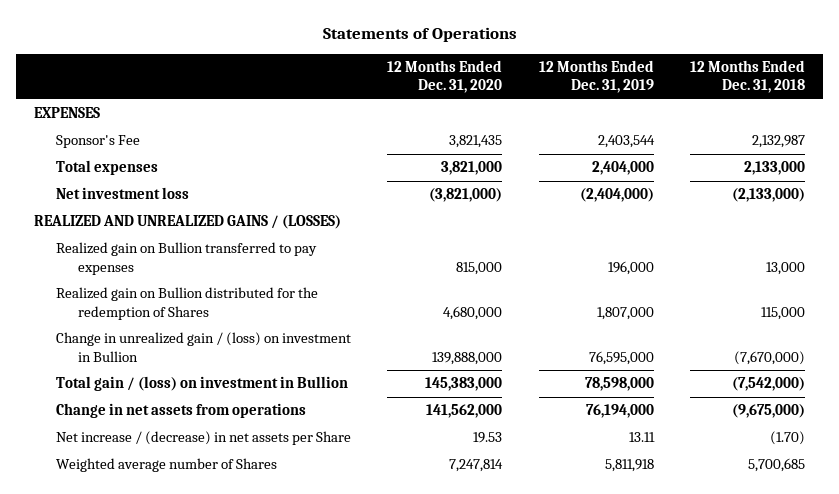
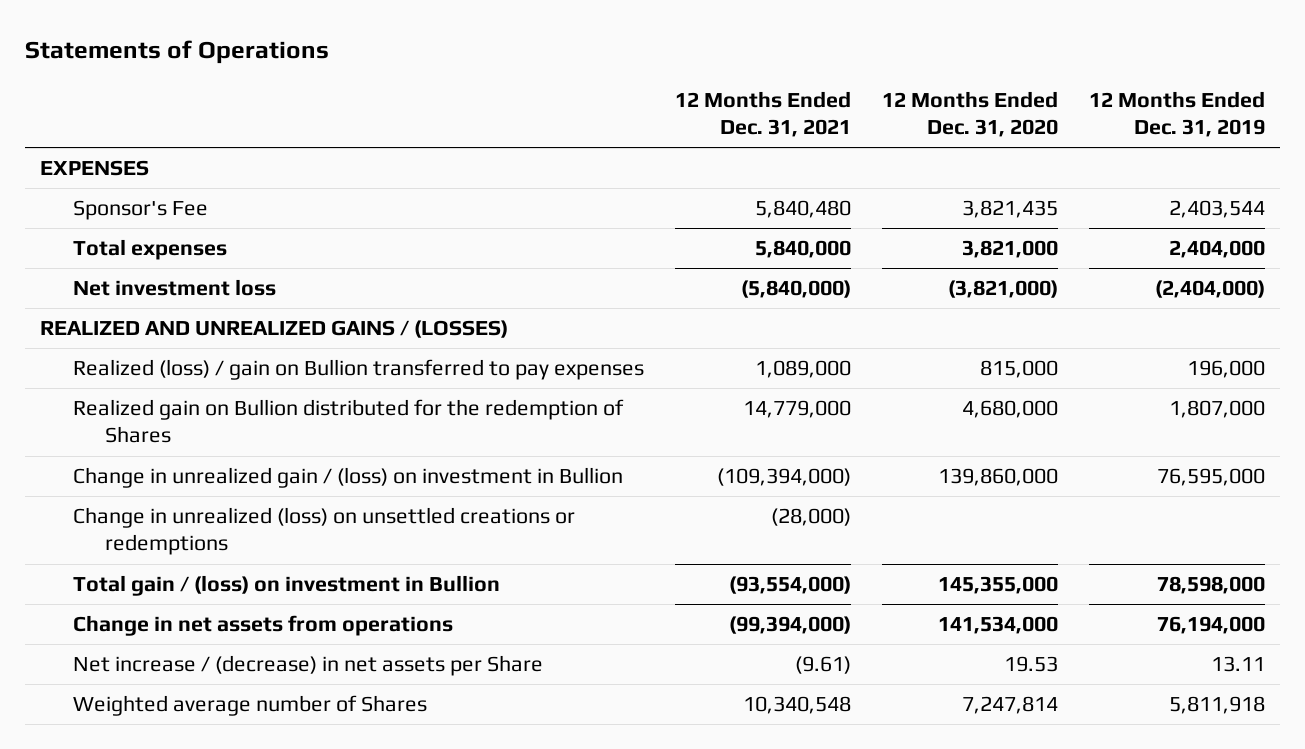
[690,60,806,94] 12 Months Ended Dec. 31, 2018 -> none
none -> [674,90,851,137] 12 Months Ended Dec. 31, 2021
[56,242,318,275] Realized gain on Bullion transferred to pay expenses -> [72,359,644,381] Realized (loss) / gain on Bullion transferred to pay expenses
[432,351,503,365] 139,888,000 -> [937,468,1058,487] 139,860,000
none -> [72,507,575,556] Change in unrealized (loss) on unsettled creations or redemptions
[425,377,503,392] 145,383,000 -> [937,576,1058,595] 145,355,000
[426,404,503,419] 141,562,000 -> [937,616,1058,635] 141,534,000

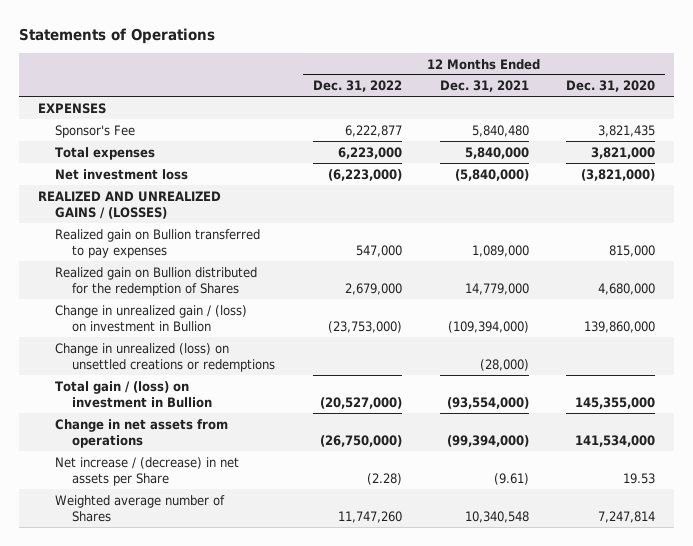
[1088,90,1265,137] 12 Months Ended Dec. 31, 2019 -> none
none -> [312,80,402,93] Dec. 31, 2022
[72,359,644,381] Realized (loss) / gain on Bullion transferred to pay expenses -> [55,228,261,259] Realized gain on Bullion transferred to pay expenses

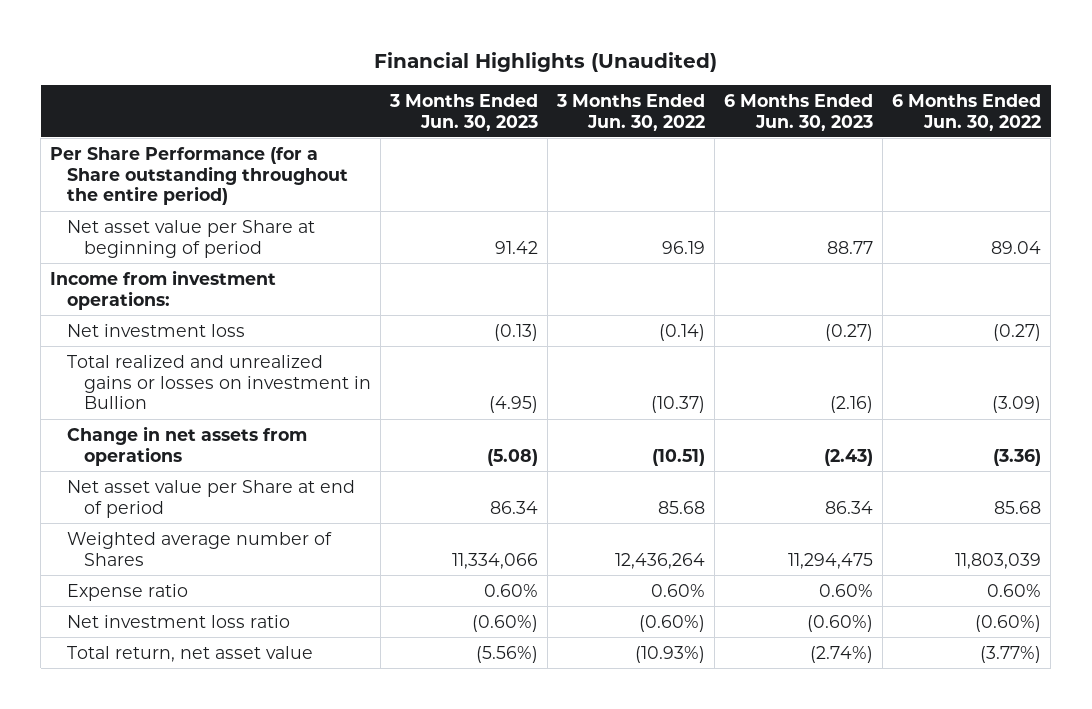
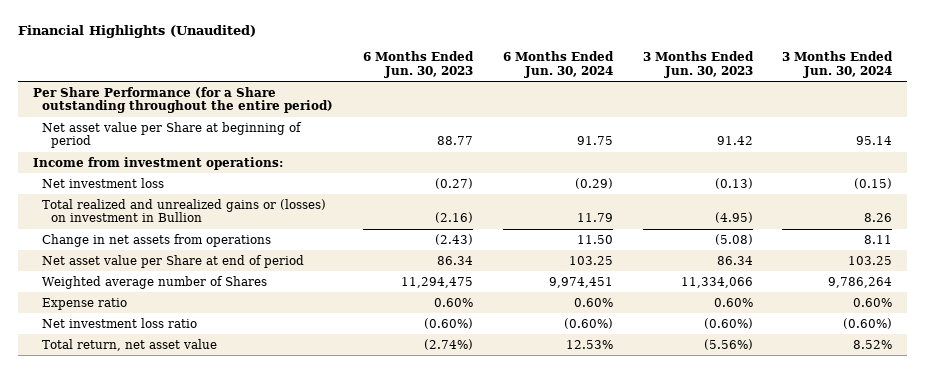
[556,93,706,131] 3 Months Ended Jun. 30, 2022 -> none
[892,93,1042,131] 6 Months Ended Jun. 30, 2022 -> none
none -> [502,51,614,78] 6 Months Ended Jun. 30, 2024
none -> [782,51,894,78] 3 Months Ended Jun. 30, 2024
[67,354,372,410] Total realized and unrealized gains or losses on investment in Bullion -> [41,198,326,223] Total realized and unrealized gains or (losses) on investment in Bullion

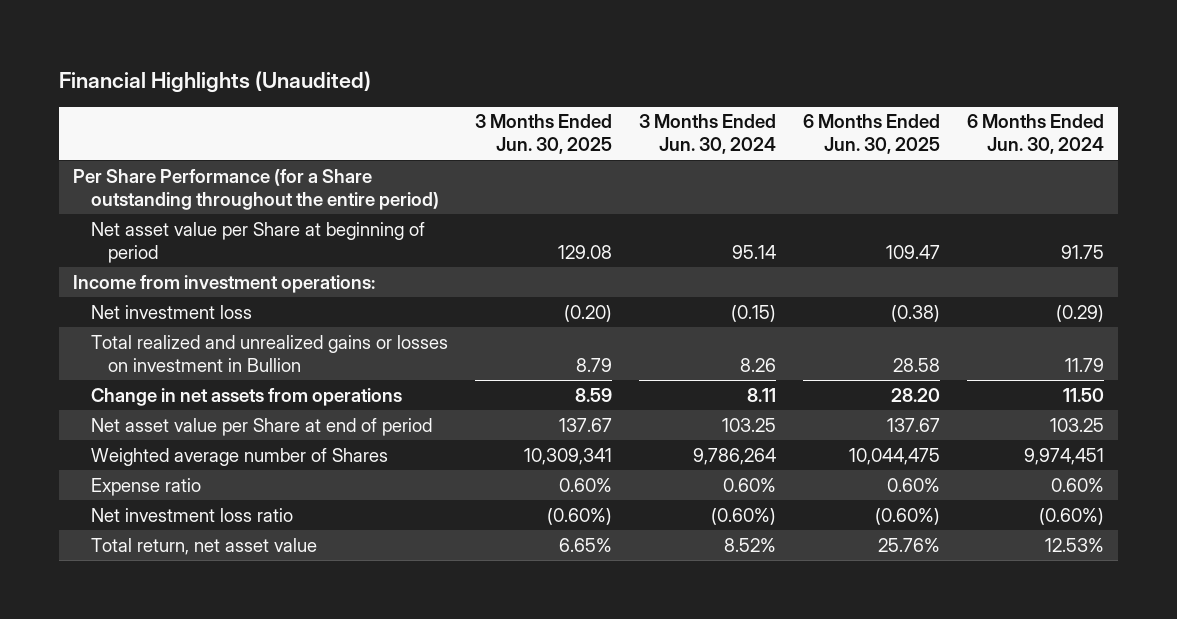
[362,51,474,78] 6 Months Ended Jun. 30, 2023 -> none
[642,51,754,78] 3 Months Ended Jun. 30, 2023 -> none
none -> [474,114,612,155] 3 Months Ended Jun. 30, 2025
none -> [803,114,941,155] 6 Months Ended Jun. 30, 2025
[41,198,326,223] Total realized and unrealized gains or (losses) on investment in Bullion -> [90,334,448,372] Total realized and unrealized gains or losses on investment in Bullion

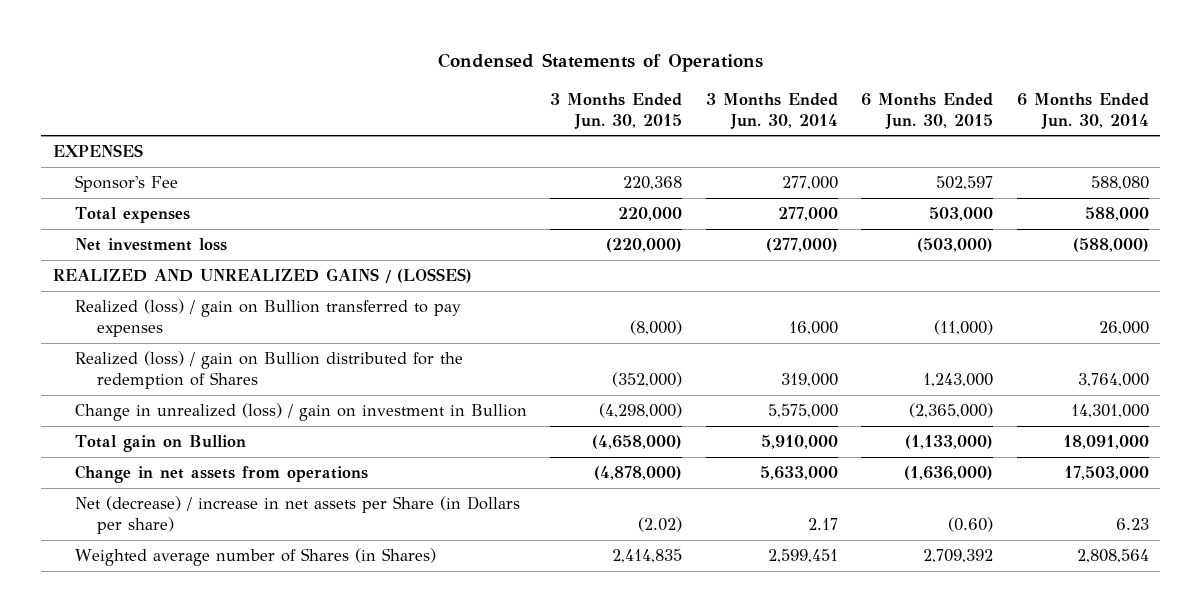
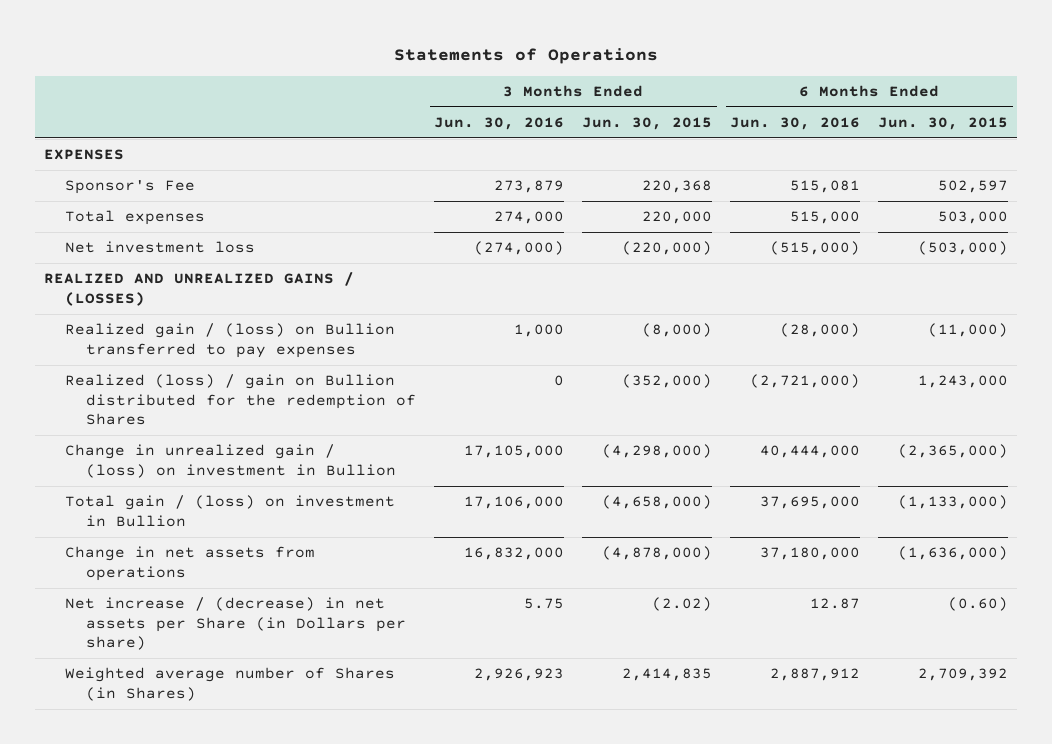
[437,52,763,72] Condensed Statements of Operations -> [394,47,659,64] Statements of Operations
[705,92,838,129] 3 Months Ended Jun. 30, 2014 -> none
[1016,92,1149,129] 6 Months Ended Jun. 30, 2014 -> none
none -> [434,117,565,131] Jun. 30, 2016
none -> [730,117,861,131] Jun. 30, 2016
[74,299,461,338] Realized (loss) / gain on Bullion transferred to pay expenses -> [65,323,396,358] Realized gain / (loss) on Bullion transferred to pay expenses
[74,403,527,422] Change in unrealized (loss) / gain on investment in Bullion -> [65,444,397,478] Change in unrealized gain / (loss) on investment in Bullion
[74,435,246,453] Total gain on Bullion -> [65,495,396,527] Total gain / (loss) on investment in Bullion
[74,496,520,535] Net (decrease) / increase in net assets per Share (in Dollars per share) -> [65,597,407,651] Net increase / (decrease) in net assets per Share (in Dollars per share)

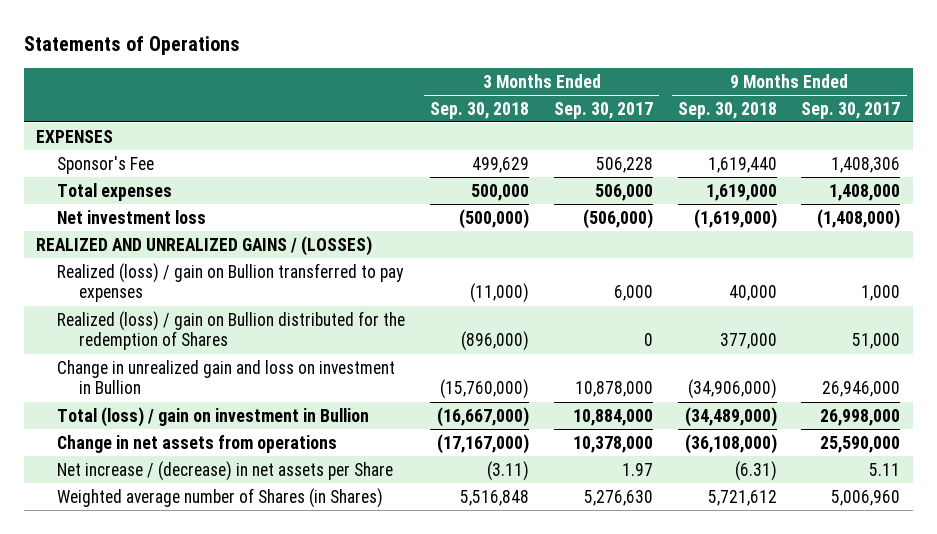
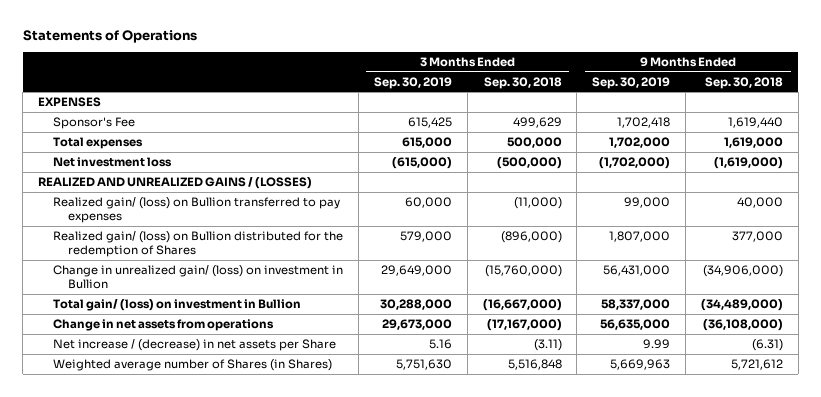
[553,101,653,119] Sep. 30, 2017 -> none
[801,101,901,119] Sep. 30, 2017 -> none
none -> [373,76,452,89] Sep. 30, 2019
none -> [592,76,671,89] Sep. 30, 2019
[57,262,405,303] Realized (loss) / gain on Bullion transferred to pay expenses -> [53,197,341,224] Realized gain/ (loss) on Bullion transferred to pay expenses
[57,310,406,351] Realized (loss) / gain on Bullion distributed for the redemption of Shares -> [53,231,344,258] Realized gain/ (loss) on Bullion distributed for the redemption of Shares
[57,359,396,395] Change in unrealized gain and loss on investment in Bullion -> [53,265,344,290] Change in unrealized gain/ (loss) on investment in Bullion
[57,406,370,427] Total (loss) / gain on investment in Bullion -> [53,299,302,312] Total gain/ (loss) on investment in Bullion

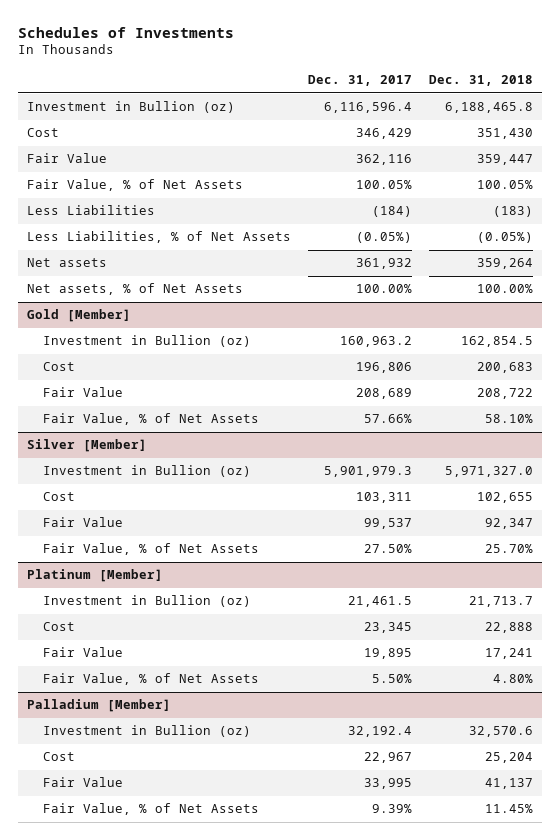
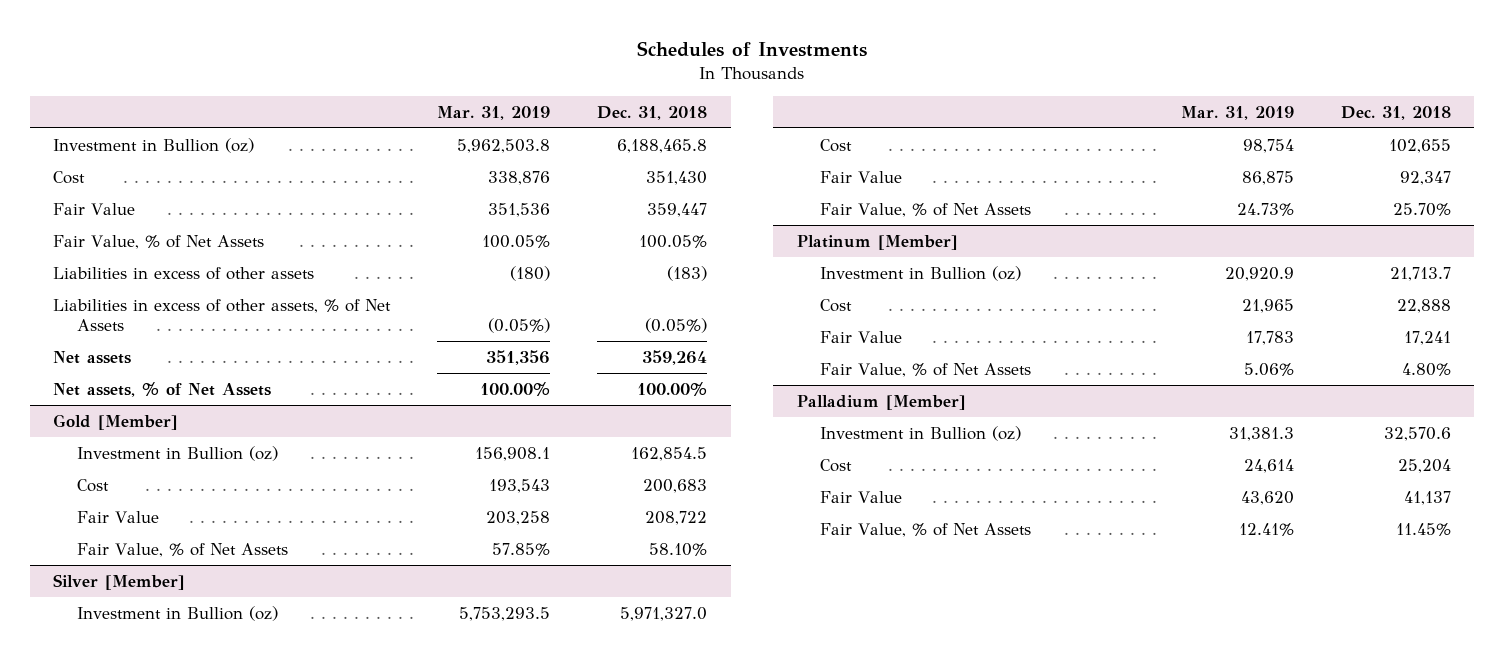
[307,75,412,87] Dec. 31, 2017 -> none
none -> [437,105,551,120] Mar. 31, 2019
[26,205,155,216] Less Liabilities -> [53,267,315,281] Liabilities in excess of other assets
[26,231,291,244] Less Liabilities, % of Net Assets -> [53,299,392,332] Liabilities in excess of other assets, % of Net Assets

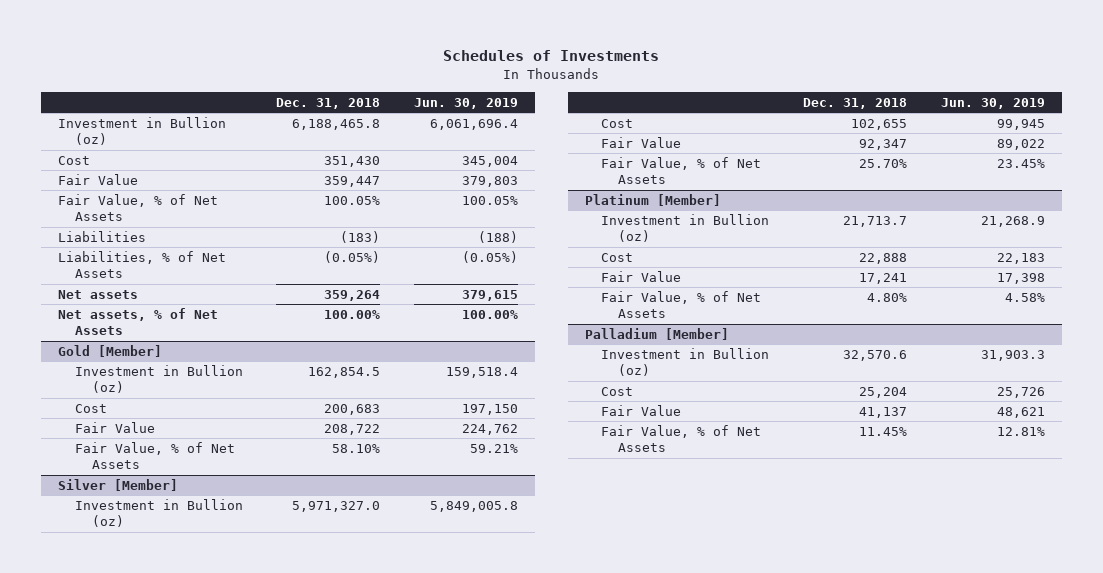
[437,105,551,120] Mar. 31, 2019 -> none
none -> [414,97,519,109] Jun. 30, 2019
[53,267,315,281] Liabilities in excess of other assets -> [57,230,146,242] Liabilities
[53,299,392,332] Liabilities in excess of other assets, % of Net Assets -> [57,250,226,279] Liabilities, % of Net Assets

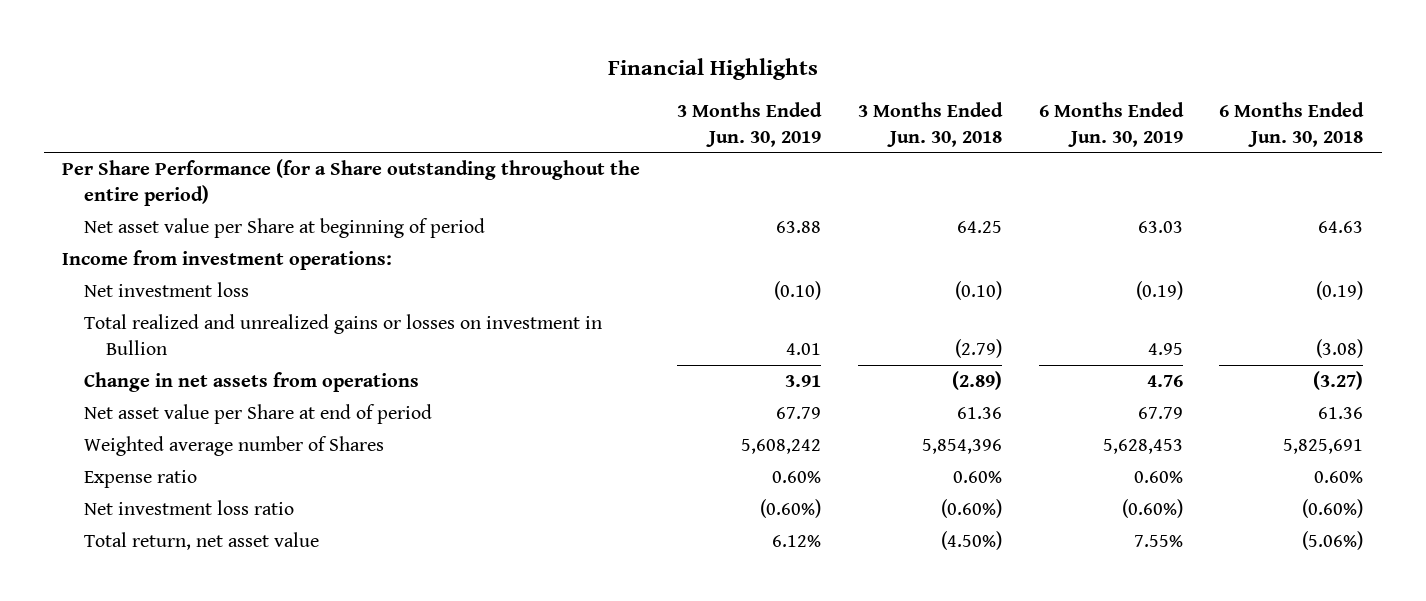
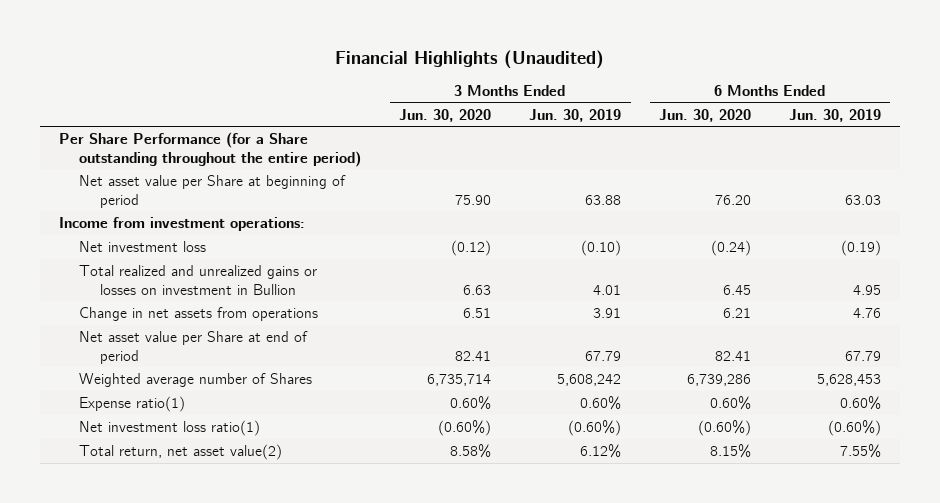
[607,57,818,80] Financial Highlights -> [335,49,605,69] Financial Highlights (Unaudited)
[857,101,1003,147] 3 Months Ended Jun. 30, 2018 -> none
[1219,101,1365,147] 6 Months Ended Jun. 30, 2018 -> none
none -> [399,108,492,122] Jun. 30, 2020
none -> [658,108,751,122] Jun. 30, 2020
[84,470,198,489] Expense ratio -> [79,395,186,412] Expense ratio(1)
[84,500,295,516] Net investment loss ratio -> [79,419,261,436] Net investment loss ratio(1)
[84,532,320,551] Total return, net asset value -> [79,443,283,460] Total return, net asset value(2)

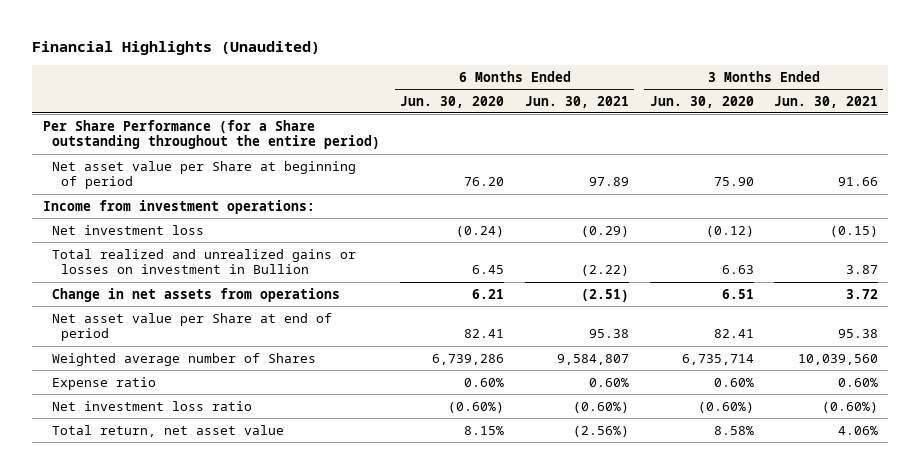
[529,108,622,122] Jun. 30, 2019 -> none
[788,108,881,122] Jun. 30, 2019 -> none
none -> [525,95,630,108] Jun. 30, 2021
none -> [774,95,879,108] Jun. 30, 2021
[79,395,186,412] Expense ratio(1) -> [51,376,156,390] Expense ratio
[79,419,261,436] Net investment loss ratio(1) -> [51,400,252,411] Net investment loss ratio
[79,443,283,460] Total return, net asset value(2) -> [51,424,284,437] Total return, net asset value

